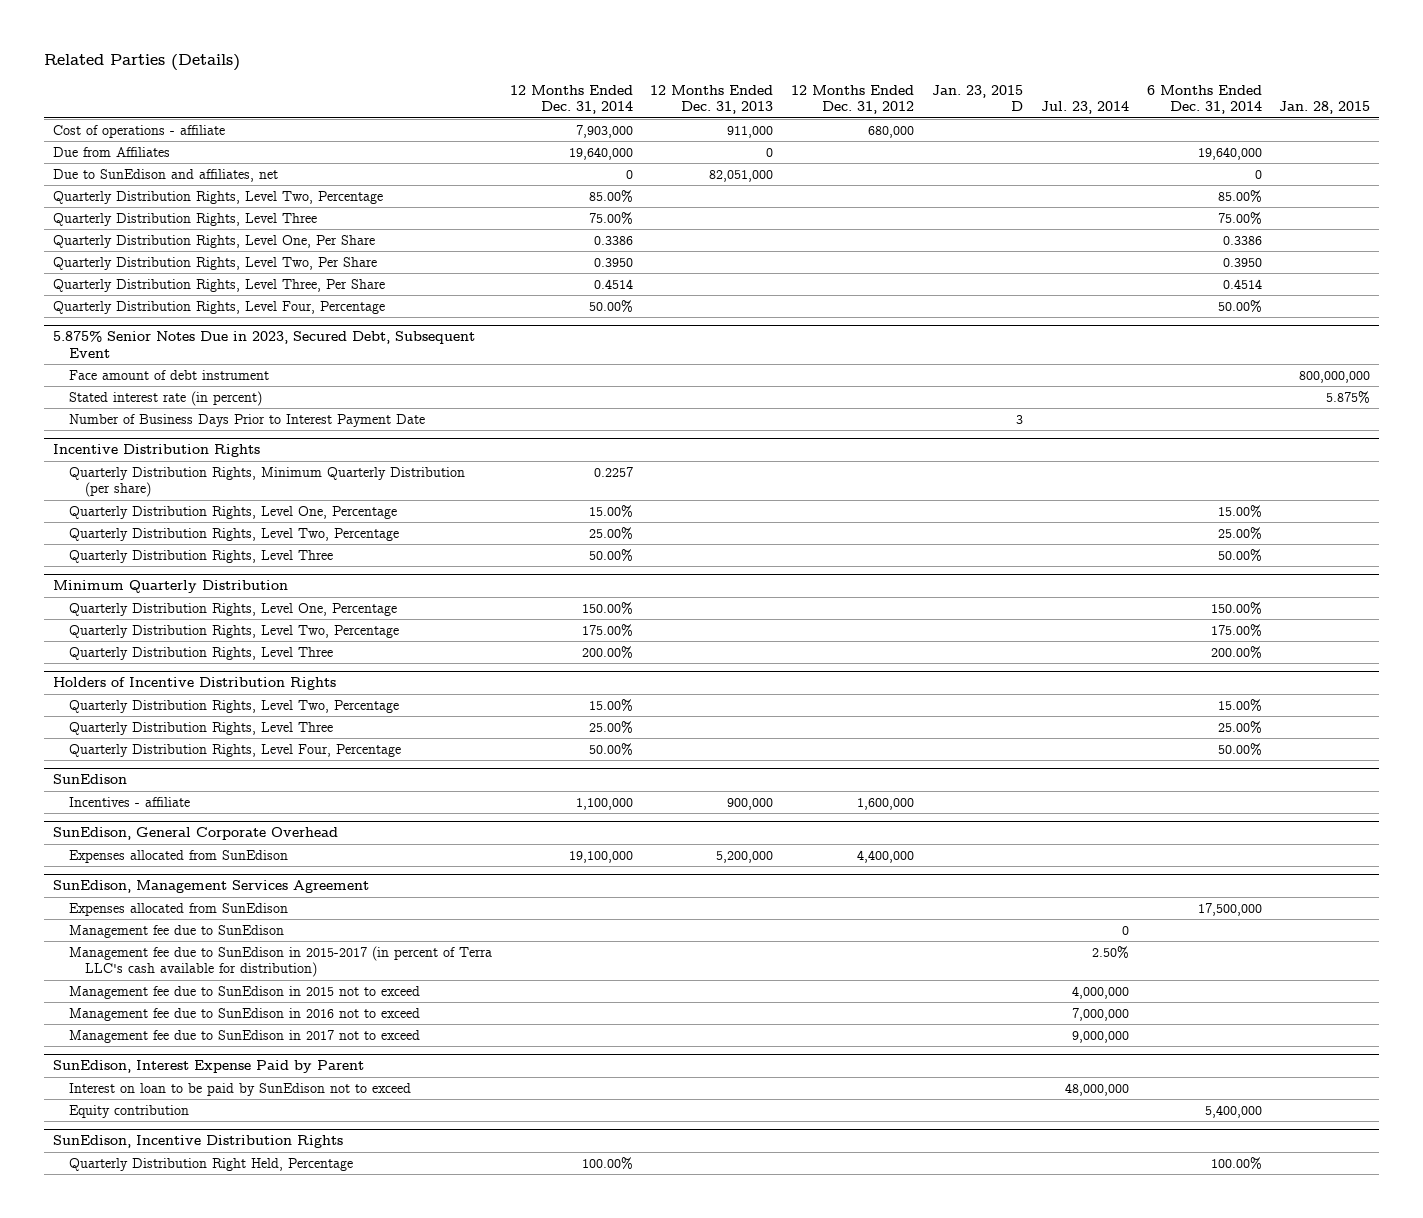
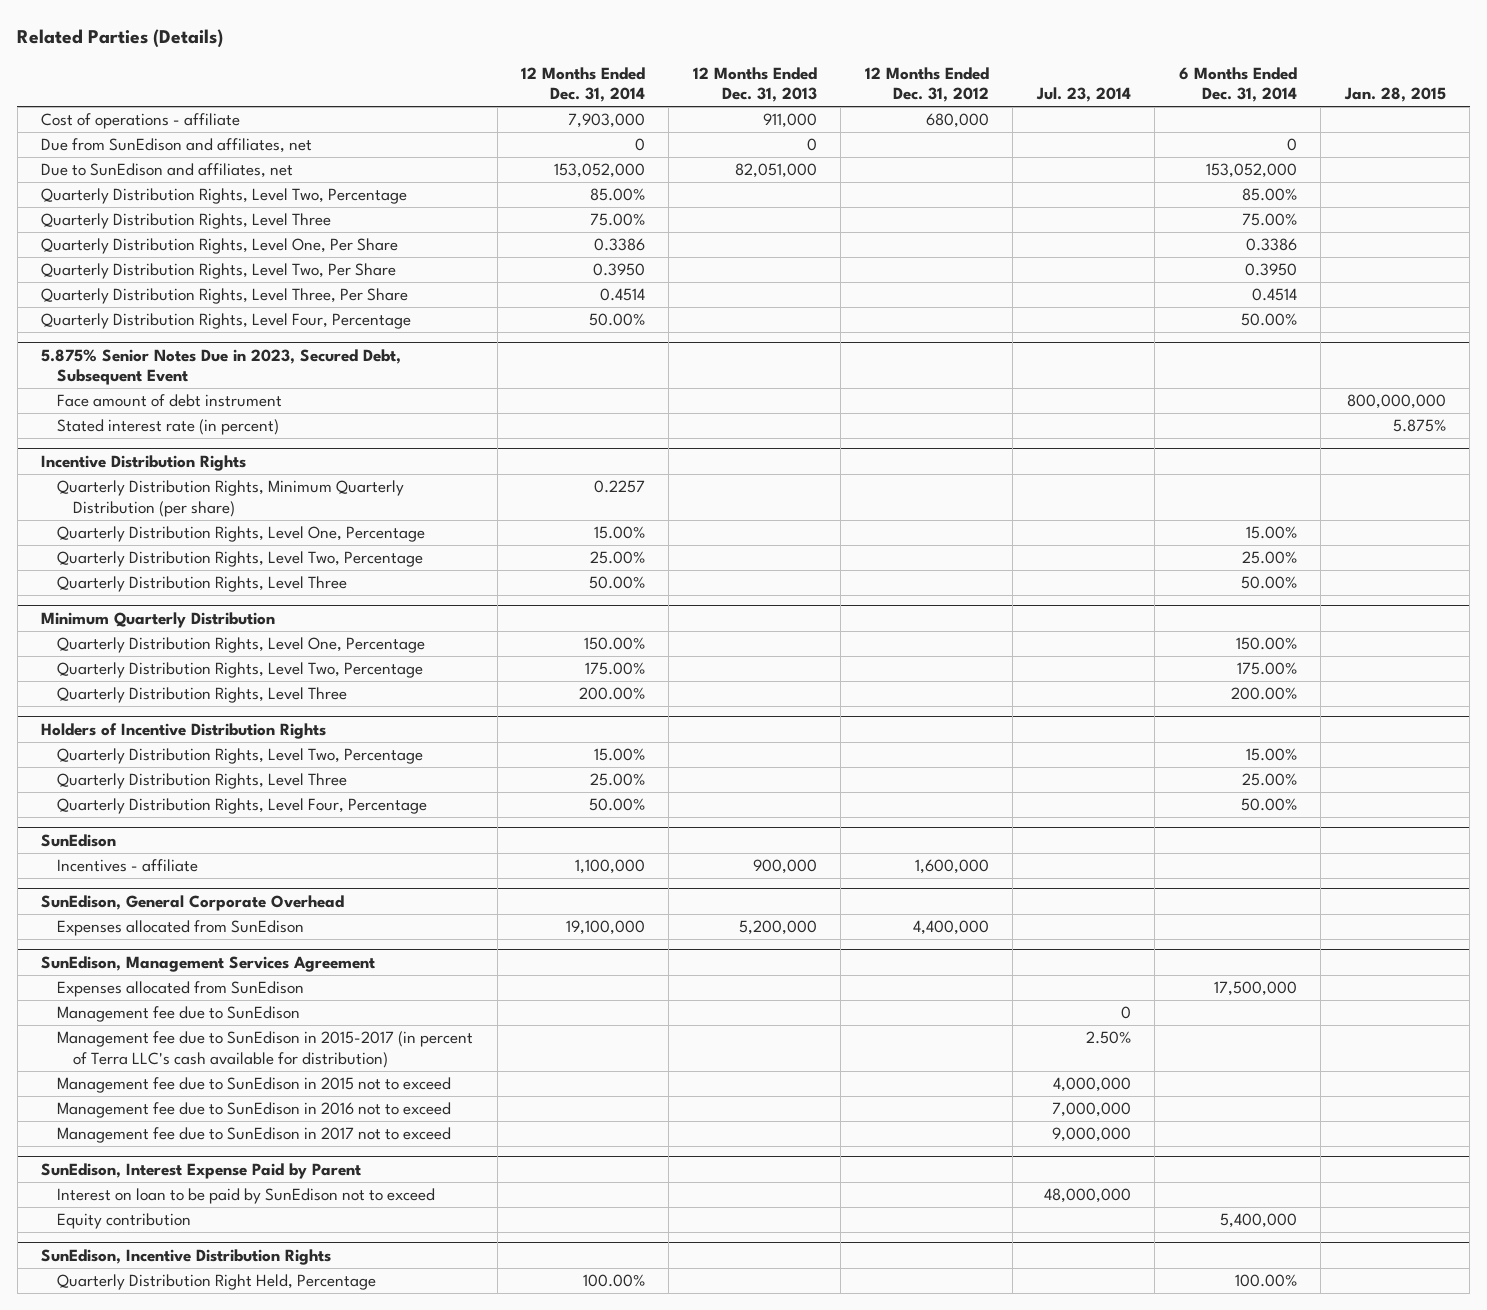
[932,84,1024,112] Jan. 23, 2015 D -> none
[52,146,170,157] Due from Affiliates -> [41,138,313,154] Due from SunEdison and affiliates, net
[568,146,633,160] 19,640,000 -> [634,138,645,152] 0
[1197,146,1262,160] 19,640,000 -> [1286,138,1297,152] 0
[625,169,633,179] 0 -> [553,163,645,179] 153,052,000
[1254,169,1262,179] 0 -> [1205,163,1297,179] 153,052,000
[68,413,425,427] Number of Business Days Prior to Interest Payment Date -> none

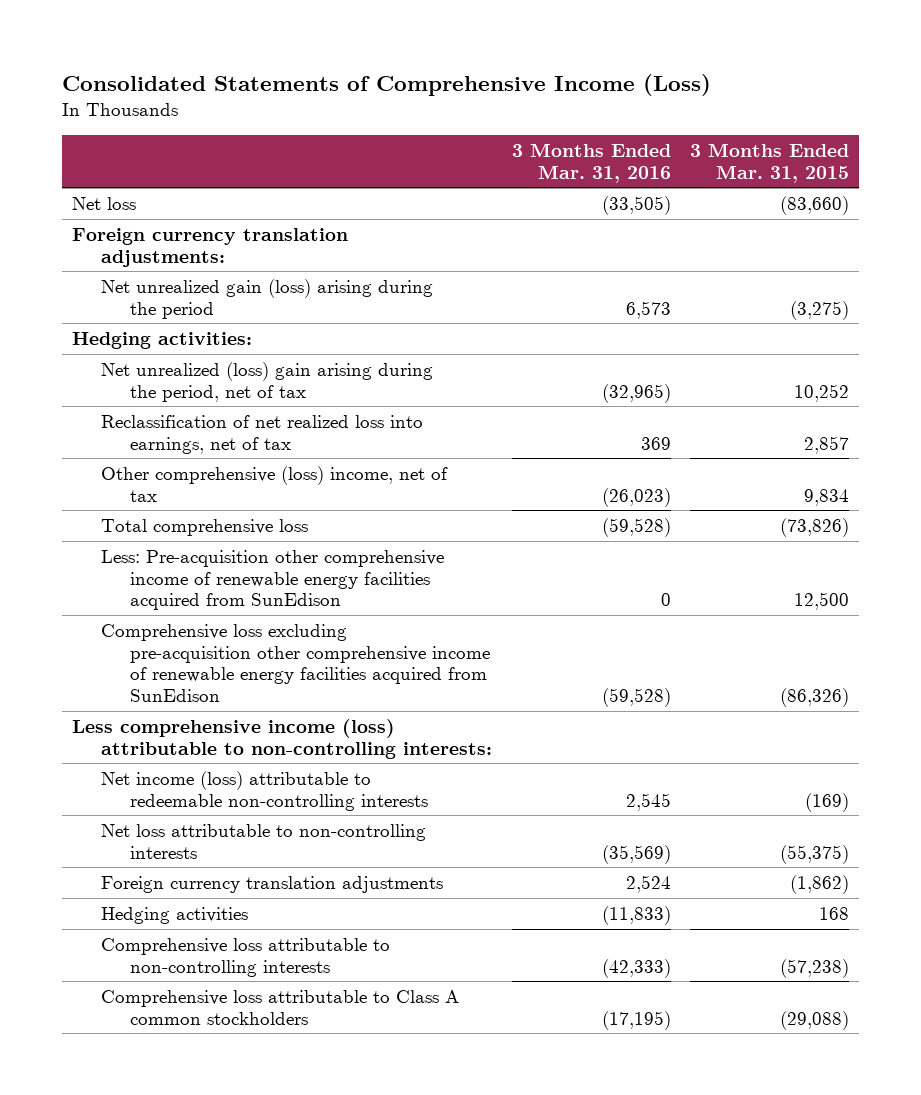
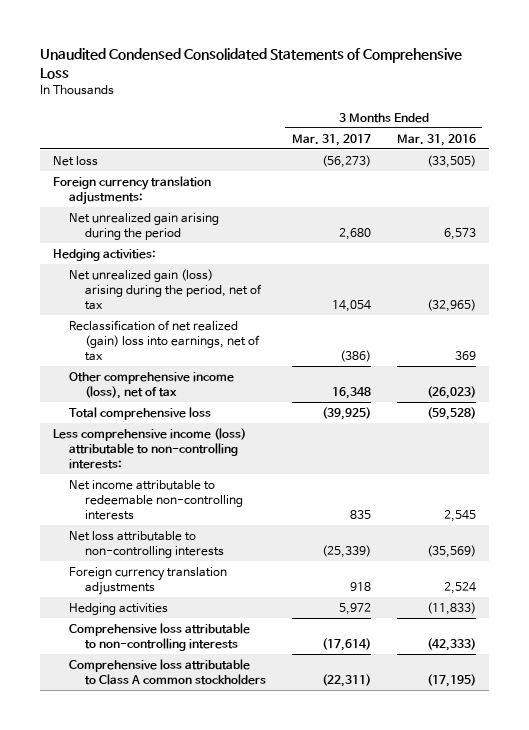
[62,74,712,97] Consolidated Statements of Comprehensive Income (Loss) -> [39,47,462,79] Unaudited Condensed Consolidated Statements of Comprehensive Loss
[690,142,850,183] 3 Months Ended Mar. 31, 2015 -> none
none -> [291,133,371,146] Mar. 31, 2017
[101,278,434,319] Net unrealized gain (loss) arising during the period -> [68,212,219,240] Net unrealized gain arising during the period
[101,361,434,402] Net unrealized (loss) gain arising during the period, net of tax -> [68,268,262,310] Net unrealized gain (loss) arising during the period, net of tax
[101,414,424,454] Reclassification of net realized loss into earnings, net of tax -> [68,319,260,361] Reclassification of net realized (gain) loss into earnings, net of tax
[101,465,449,502] Other comprehensive (loss) income, net of tax -> [68,371,234,399] Other comprehensive income (loss), net of tax
[101,549,445,611] Less: Pre-acquisition other comprehensive income of renewable energy facilities acquired from SunEdison -> none
[101,623,491,703] Comprehensive loss excluding pre-acquisition other comprehensive income of renewable energy facilities acquired from SunEdison -> none
[101,770,429,811] Net income (loss) attributable to redeemable non-controlling interests -> [68,479,243,520] Net income attributable to redeemable non-controlling interests

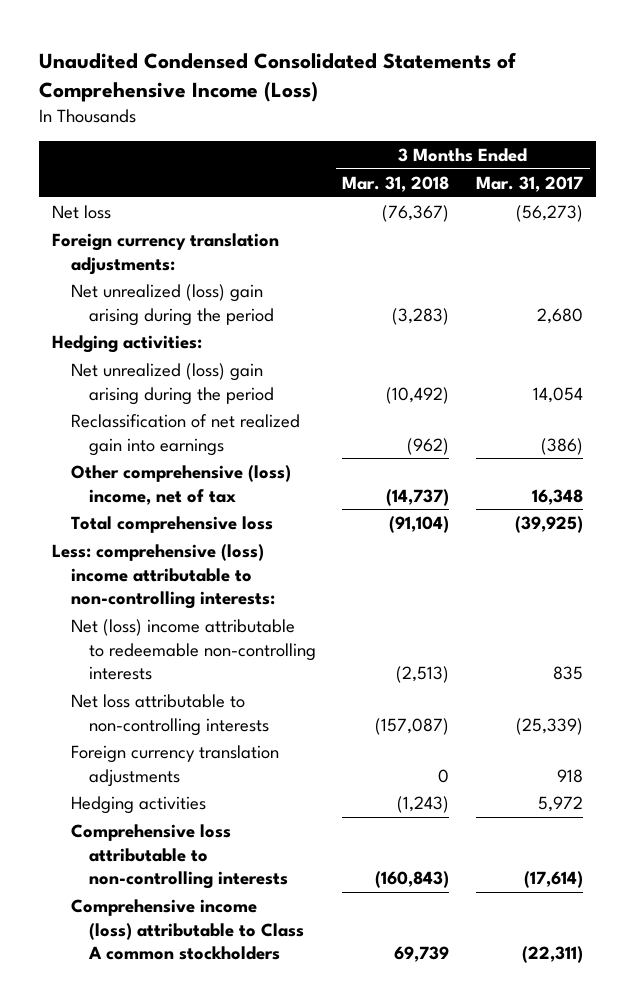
[39,47,462,79] Unaudited Condensed Consolidated Statements of Comprehensive Loss -> [39,52,517,102] Unaudited Condensed Consolidated Statements of Comprehensive Income (Loss)
[396,133,476,146] Mar. 31, 2016 -> none
none -> [342,176,450,193] Mar. 31, 2018
[68,212,219,240] Net unrealized gain arising during the period -> [70,284,274,326] Net unrealized (loss) gain arising during the period
[68,268,262,310] Net unrealized gain (loss) arising during the period, net of tax -> [70,363,274,405] Net unrealized (loss) gain arising during the period
[68,319,260,361] Reclassification of net realized (gain) loss into earnings, net of tax -> [70,414,300,456] Reclassification of net realized gain into earnings
[68,371,234,399] Other comprehensive income (loss), net of tax -> [70,465,291,505] Other comprehensive (loss) income, net of tax
[52,427,246,469] Less comprehensive income (loss) attributable to non-controlling interests: -> [52,544,275,609] Less: comprehensive (loss) income attributable to non-controlling interests:
[68,479,243,520] Net income attributable to redeemable non-controlling interests -> [70,619,316,680] Net (loss) income attributable to redeemable non-controlling interests
[68,658,266,685] Comprehensive loss attributable to Class A common stockholders -> [70,899,304,960] Comprehensive income (loss) attributable to Class A common stockholders

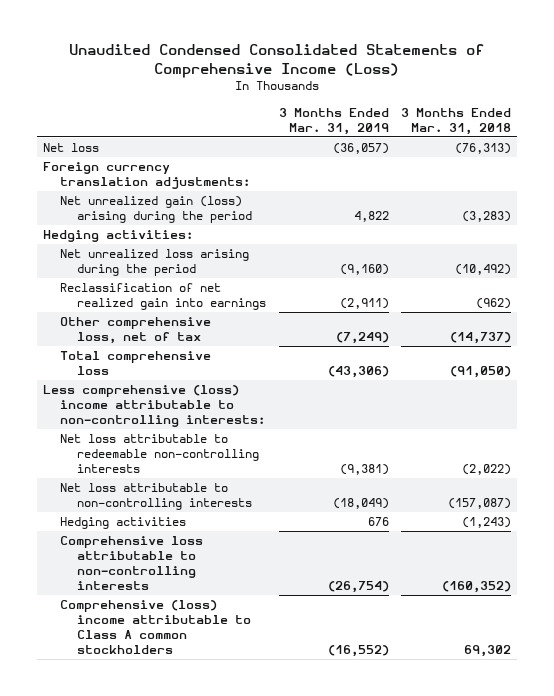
[476,176,584,193] Mar. 31, 2017 -> none
none -> [278,107,389,135] 3 Months Ended Mar. 31, 2019
[382,205,450,223] (76,367) -> [455,143,512,155] (76,313)
[70,284,274,326] Net unrealized (loss) gain arising during the period -> [60,196,253,224] Net unrealized gain (loss) arising during the period
[70,363,274,405] Net unrealized (loss) gain arising during the period -> [60,249,250,277] Net unrealized loss arising during the period
[70,465,291,505] Other comprehensive (loss) income, net of tax -> [60,317,212,345] Other comprehensive loss, net of tax
[389,516,450,534] (91,104) -> [450,366,512,379] (91,050)
[52,544,275,609] Less: comprehensive (loss) income attributable to non-controlling interests: -> [42,385,266,428] Less comprehensive (loss) income attributable to non-controlling interests:
[70,619,316,680] Net (loss) income attributable to redeemable non-controlling interests -> [60,434,260,474] Net loss attributable to redeemable non-controlling interests
[396,665,450,683] (2,513) -> [462,464,512,476] (2,022)
[70,745,279,787] Foreign currency translation adjustments -> none
[375,870,450,888] (160,843) -> [442,581,512,594] (160,352)
[70,899,304,960] Comprehensive income (loss) attributable to Class A common stockholders -> [60,600,252,655] Comprehensive (loss) income attributable to Class A common stockholders
[394,945,450,962] 69,739 -> [464,645,512,658] 69,302

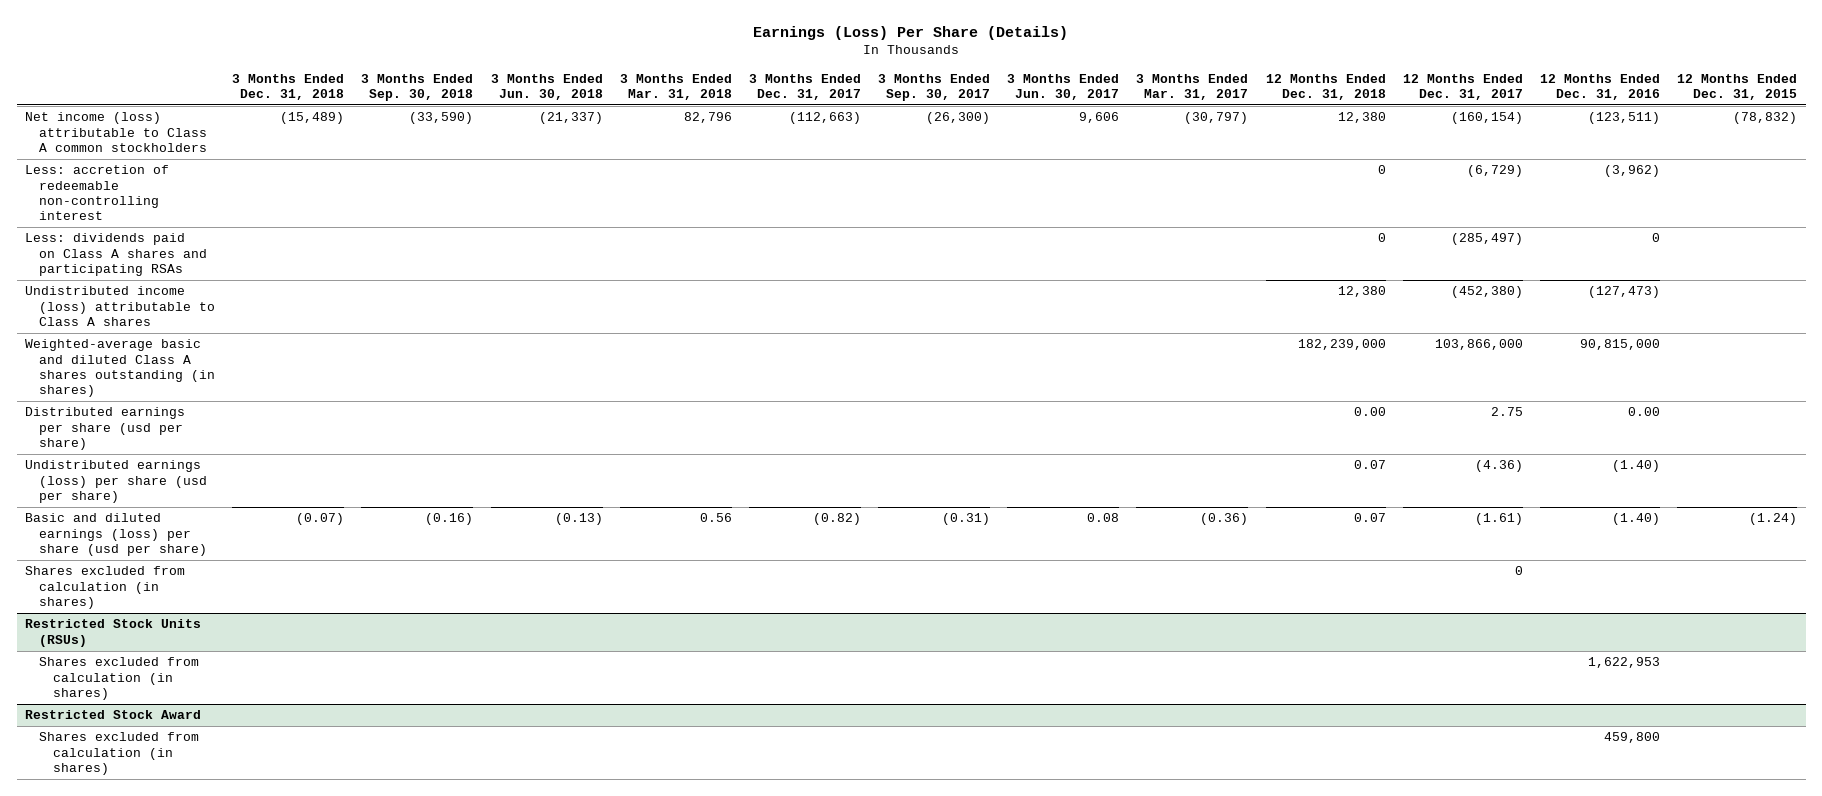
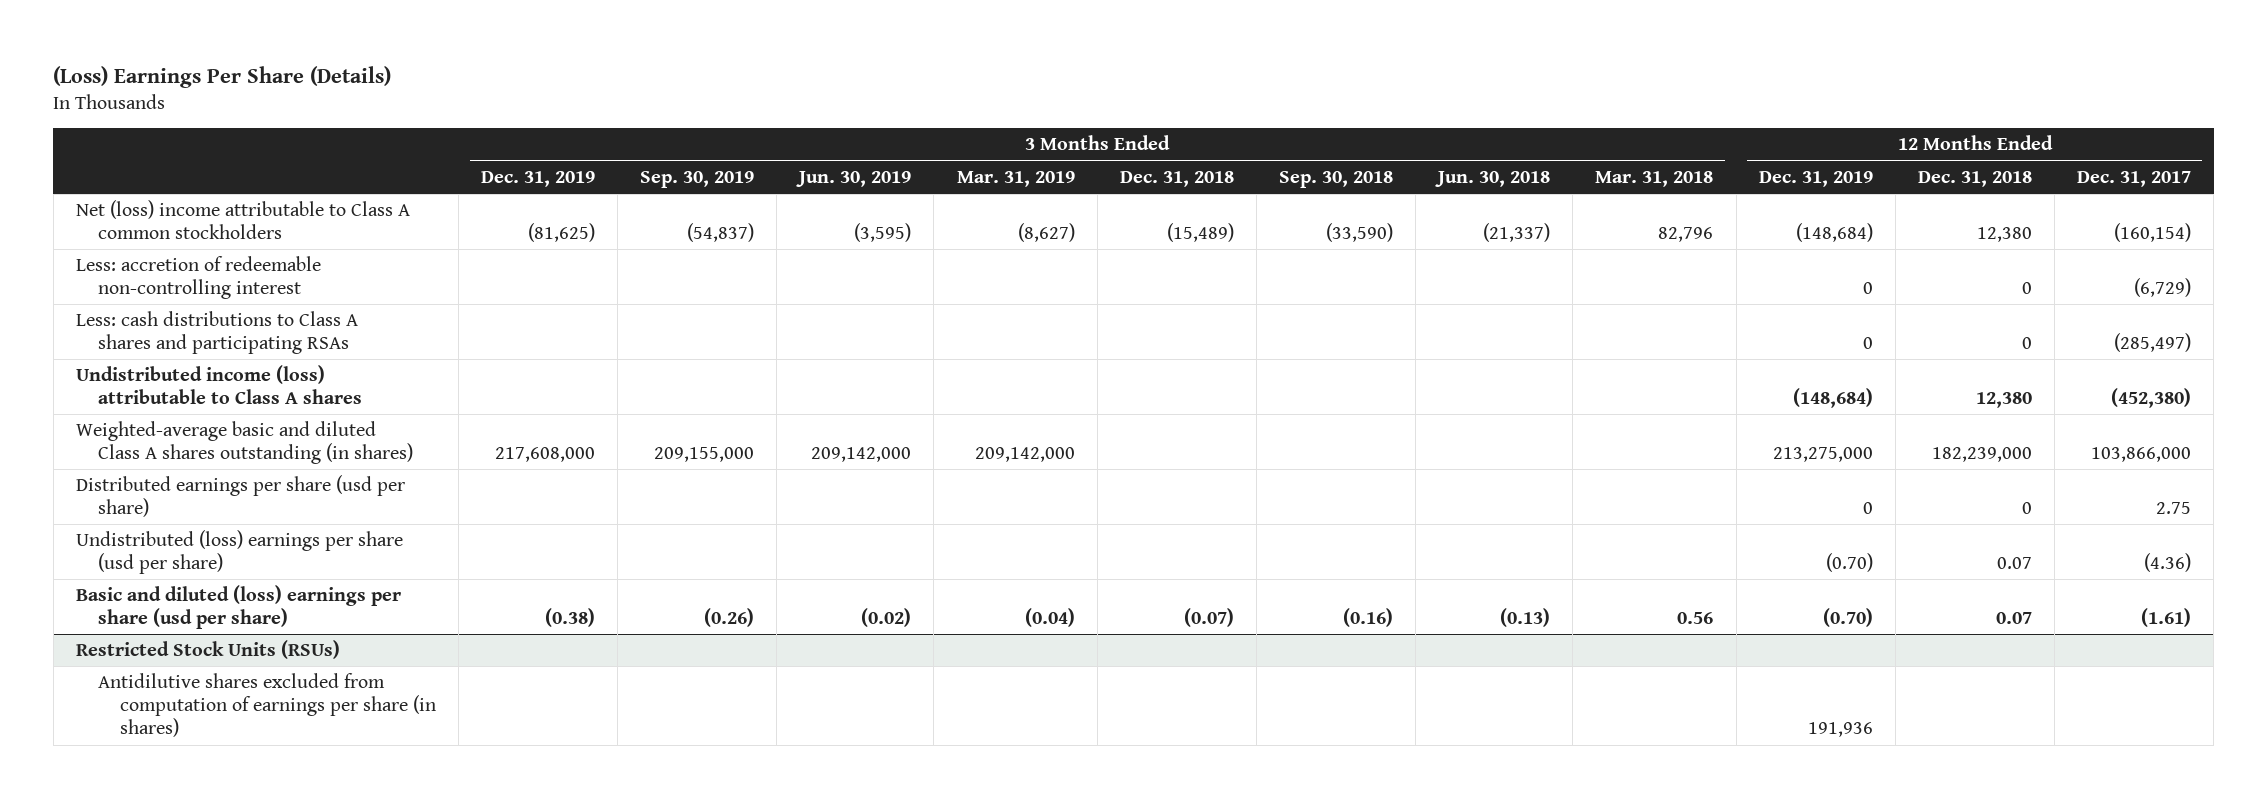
[753,25,1069,40] Earnings (Loss) Per Share (Details) -> [53,66,392,89] (Loss) Earnings Per Share (Details)
[748,73,861,100] 3 Months Ended Dec. 31, 2017 -> none
[878,73,991,101] 3 Months Ended Sep. 30, 2017 -> none
[1007,73,1120,100] 3 Months Ended Jun. 30, 2017 -> none
[1136,73,1249,100] 3 Months Ended Mar. 31, 2017 -> none
[1539,73,1660,100] 12 Months Ended Dec. 31, 2016 -> none
[1677,73,1798,100] 12 Months Ended Dec. 31, 2015 -> none
none -> [480,170,595,187] Dec. 31, 2019
none -> [640,170,755,188] Sep. 30, 2019
none -> [796,170,912,187] Jun. 30, 2019
none -> [956,170,1075,187] Mar. 31, 2019
none -> [1758,170,1873,187] Dec. 31, 2019
[25,112,208,152] Net income (loss) attributable to Class A common stockholders -> [75,200,410,240] Net (loss) income attributable to Class A common stockholders
[25,233,208,276] Less: dividends paid on Class A shares and participating RSAs -> [75,311,358,355] Less: cash distributions to Class A shares and participating RSAs
[25,566,186,609] Shares excluded from calculation (in shares) -> none
[1353,407,1386,417] 0.00 -> [2021,502,2032,515] 0
[25,460,208,503] Undistributed earnings (loss) per share (usd per share) -> [75,530,403,575] Undistributed (loss) earnings per share (usd per share)
[25,513,208,556] Basic and diluted earnings (loss) per share (usd per share) -> [75,585,401,630] Basic and diluted (loss) earnings per share (usd per share)
[25,710,202,720] Restricted Stock Award -> none
[39,732,200,775] Shares excluded from calculation (in shares) -> none
[39,657,200,700] Shares excluded from calculation (in shares) -> [97,673,436,738] Antidilutive shares excluded from computation of earnings per share (in shares)

